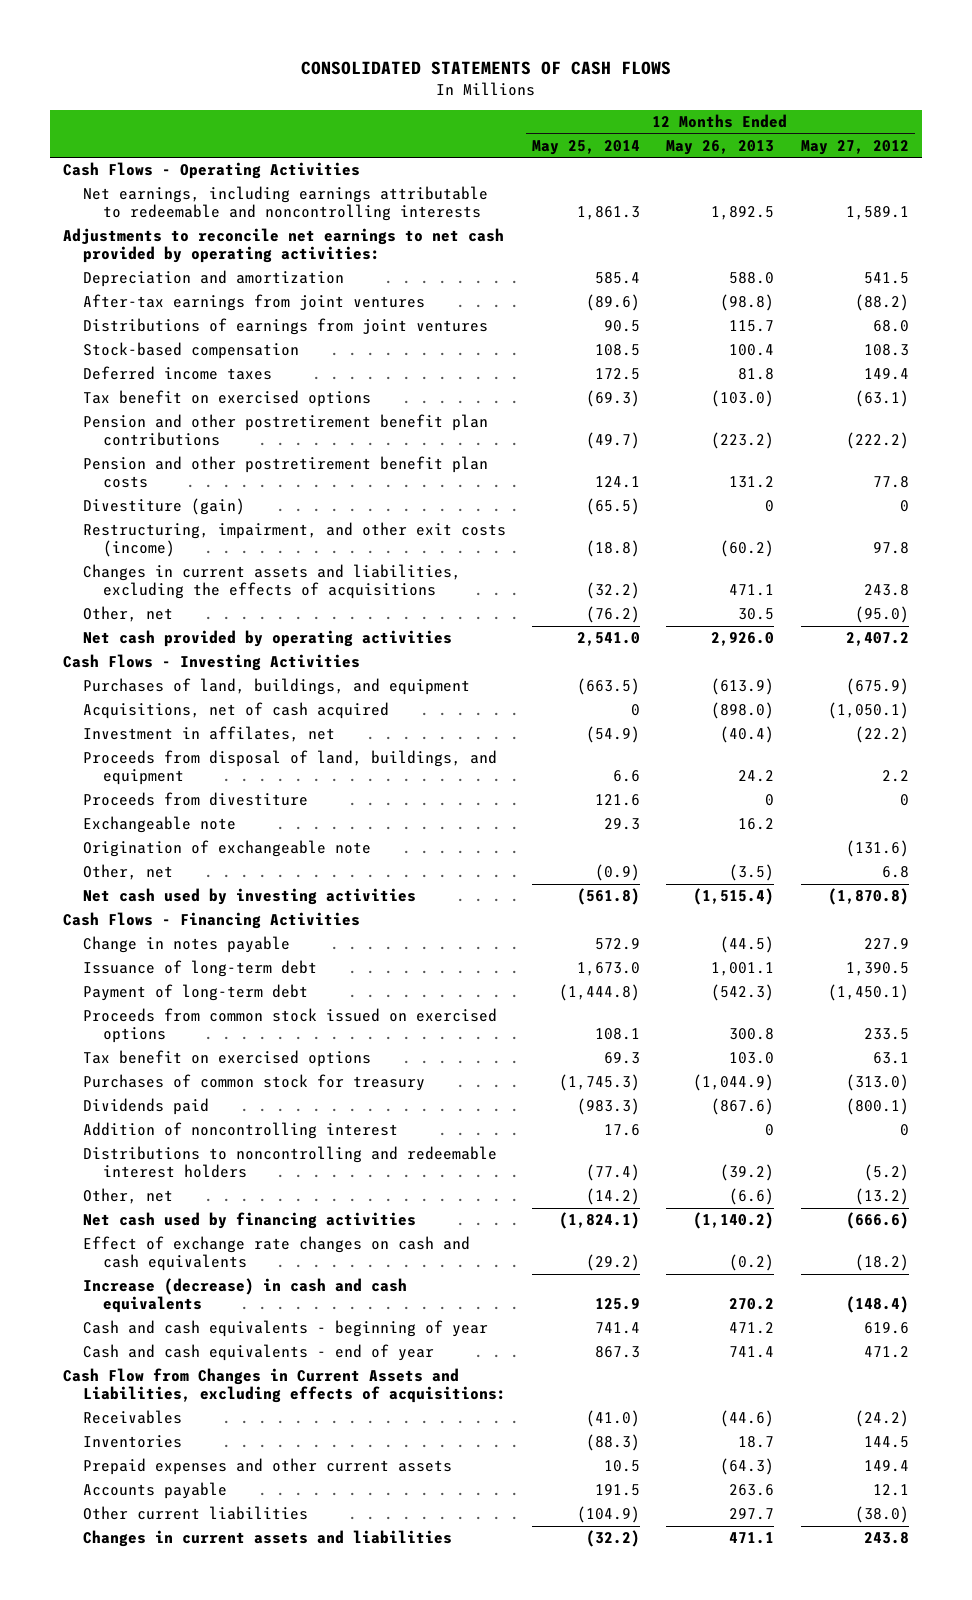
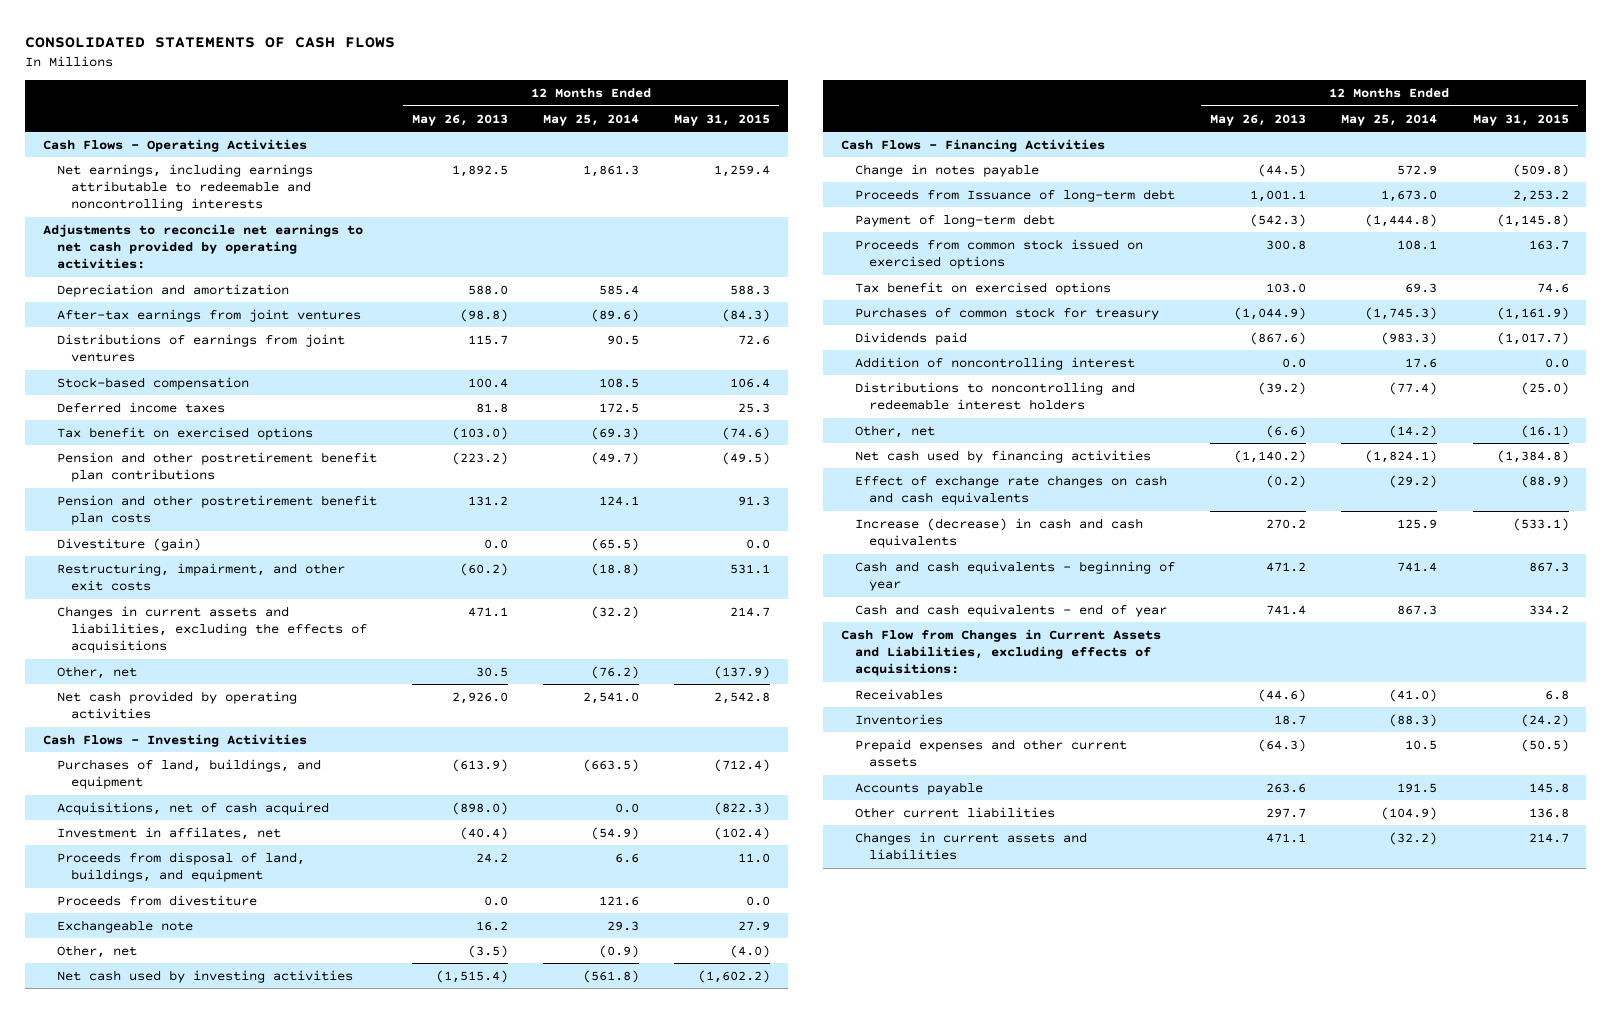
[800,139,909,155] May 27, 2012 -> none
none -> [674,113,771,126] May 31, 2015
[765,500,775,513] 0 -> [483,538,508,549] 0.0
[82,522,506,558] Restructuring, impairment, and other exit costs (income) -> [56,562,345,592] Restructuring, impairment, and other exit costs
[631,704,641,717] 0 -> [615,802,640,813] 0.0
[765,794,775,807] 0 -> [483,895,508,906] 0.0
[82,840,371,858] Origination of exchangeable note -> none
[82,960,317,978] Issuance of long-term debt -> [854,188,1175,202] Proceeds from Issuance of long-term debt
[765,1124,775,1137] 0 -> [1282,357,1307,368] 0.0

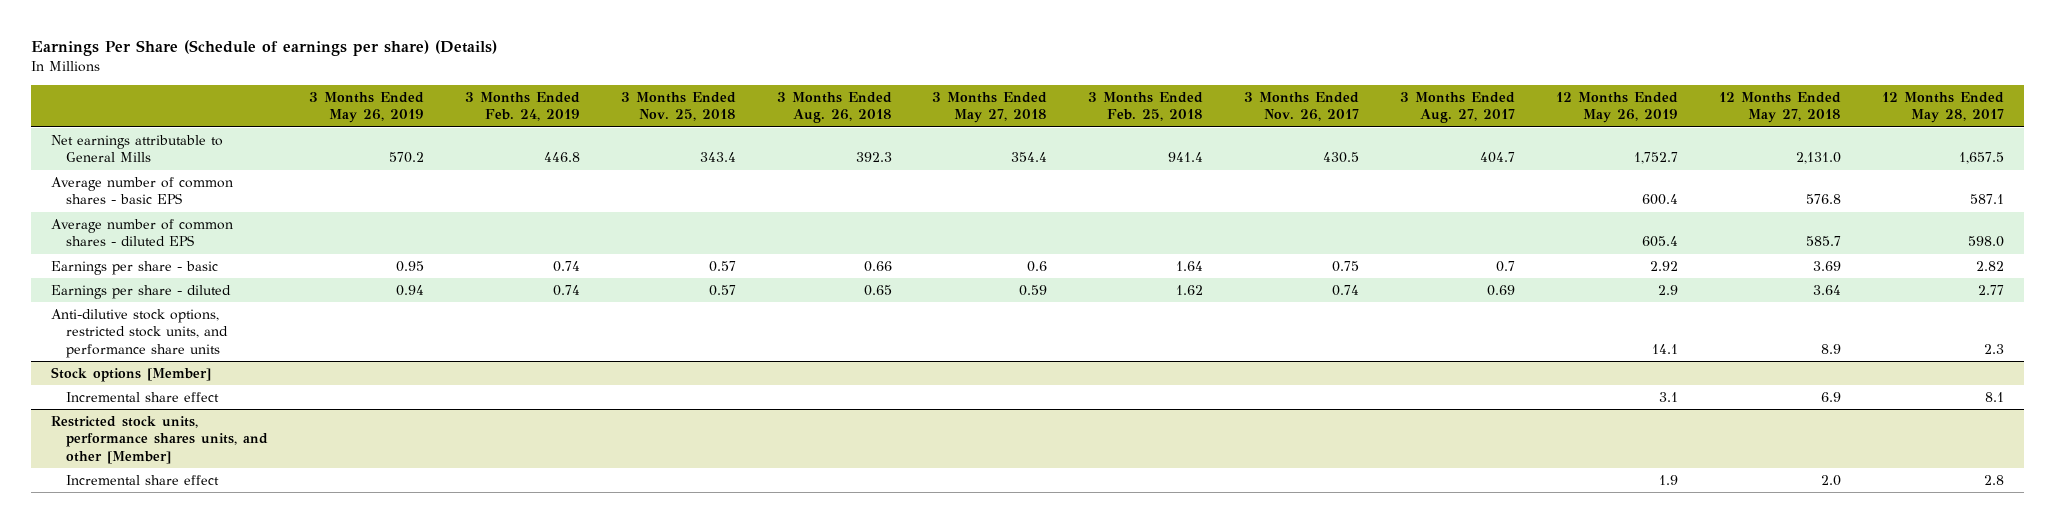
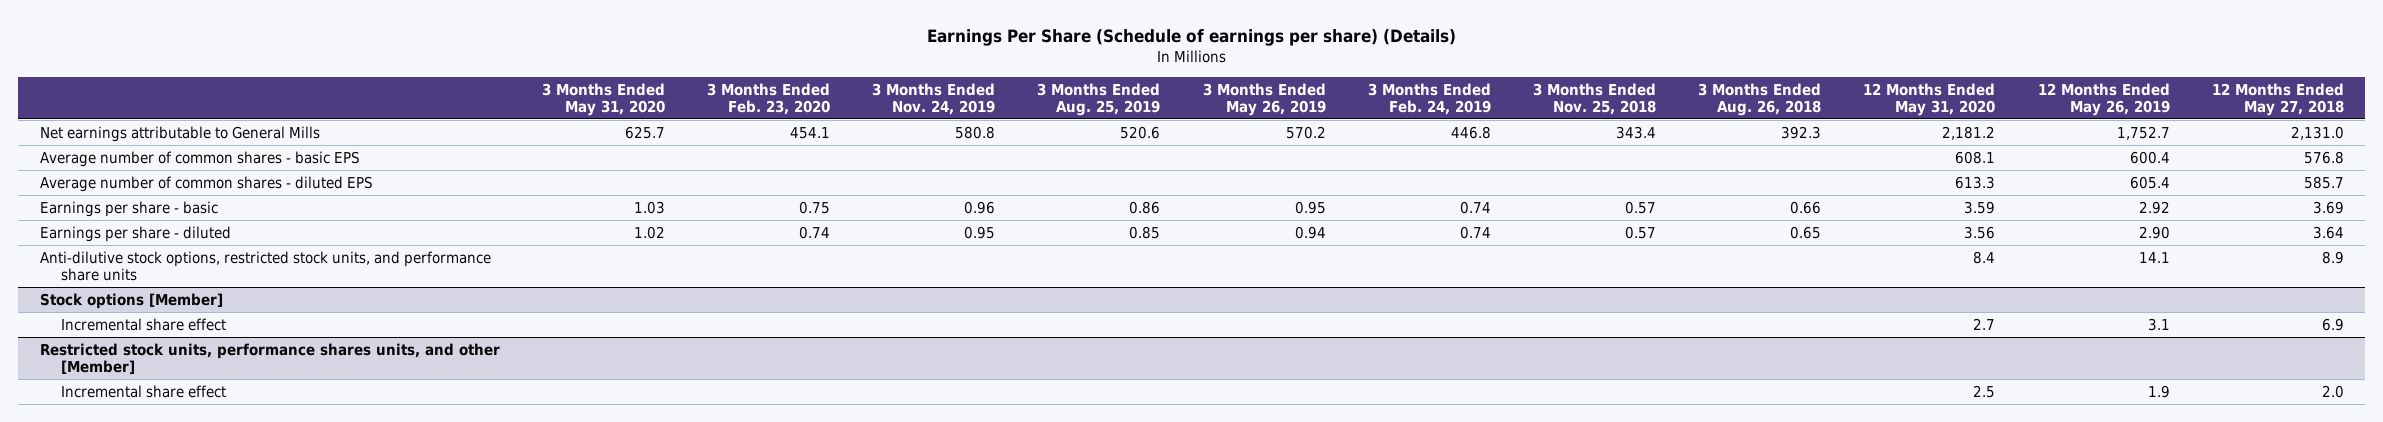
[932,91,1048,124] 3 Months Ended May 27, 2018 -> none
[1088,91,1204,122] 3 Months Ended Feb. 25, 2018 -> none
[1244,91,1360,122] 3 Months Ended Nov. 26, 2017 -> none
[1400,91,1516,124] 3 Months Ended Aug. 27, 2017 -> none
[1881,91,2004,124] 12 Months Ended May 28, 2017 -> none
none -> [541,82,665,116] 3 Months Ended May 31, 2020
none -> [706,82,830,115] 3 Months Ended Feb. 23, 2020
none -> [872,82,996,115] 3 Months Ended Nov. 24, 2019
none -> [1037,82,1161,116] 3 Months Ended Aug. 25, 2019
none -> [1863,82,1996,116] 12 Months Ended May 31, 2020
[1657,284,1678,295] 2.9 -> [2138,225,2170,239] 2.90

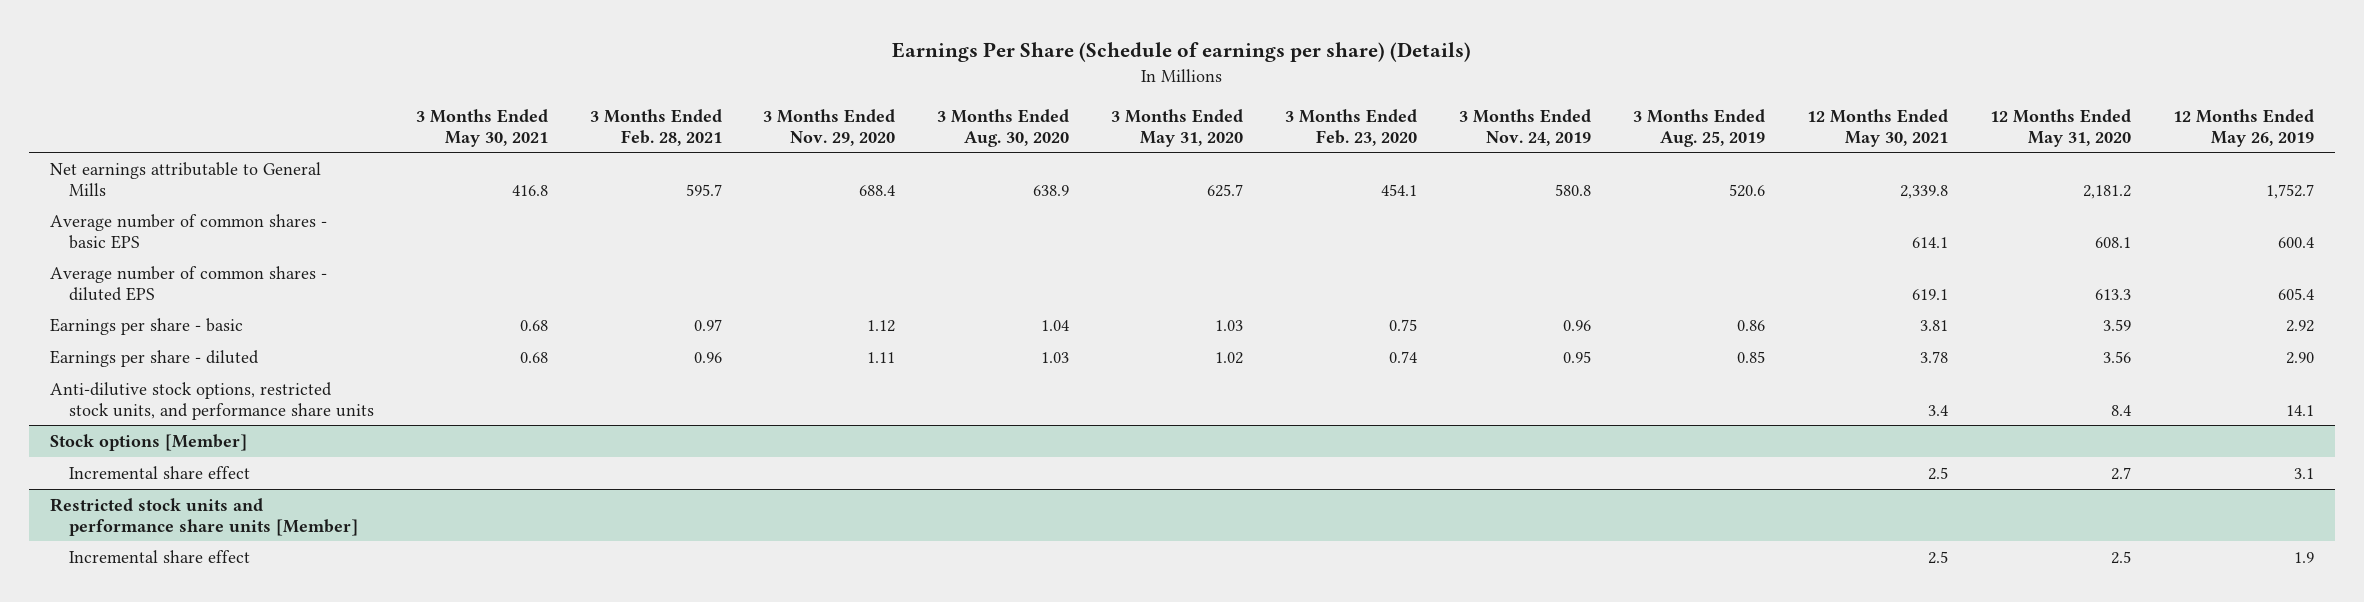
[1202,82,1326,116] 3 Months Ended May 26, 2019 -> none
[1367,82,1491,115] 3 Months Ended Feb. 24, 2019 -> none
[1533,82,1657,115] 3 Months Ended Nov. 25, 2018 -> none
[1698,82,1822,116] 3 Months Ended Aug. 26, 2018 -> none
[2211,82,2344,116] 12 Months Ended May 27, 2018 -> none
none -> [415,108,548,147] 3 Months Ended May 30, 2021
none -> [589,108,722,146] 3 Months Ended Feb. 28, 2021
none -> [763,108,896,146] 3 Months Ended Nov. 29, 2020
none -> [937,108,1070,147] 3 Months Ended Aug. 30, 2020
none -> [1807,108,1949,147] 12 Months Ended May 30, 2021
[39,342,500,375] Restricted stock units, performance shares units, and other [Member] -> [50,497,358,536] Restricted stock units and performance share units [Member]

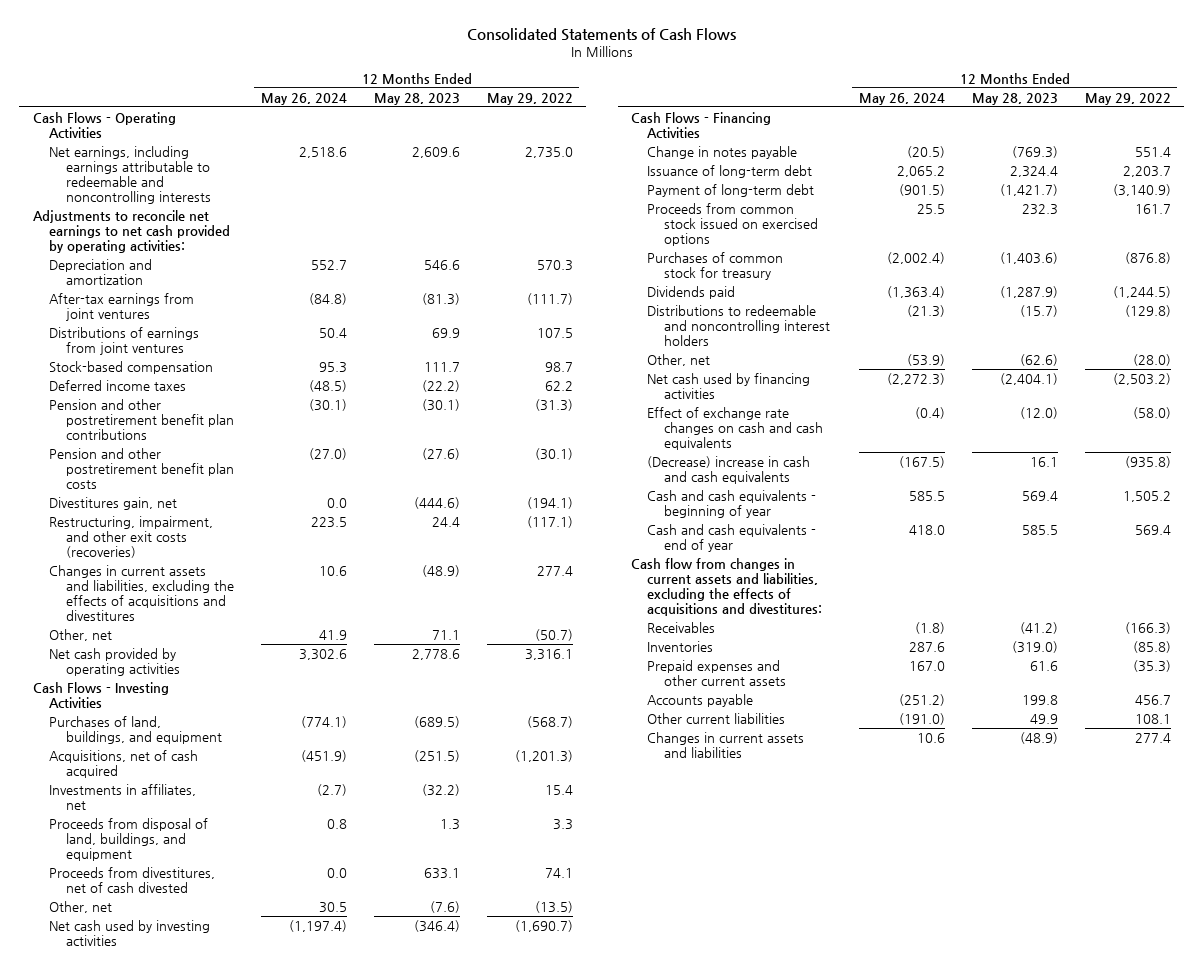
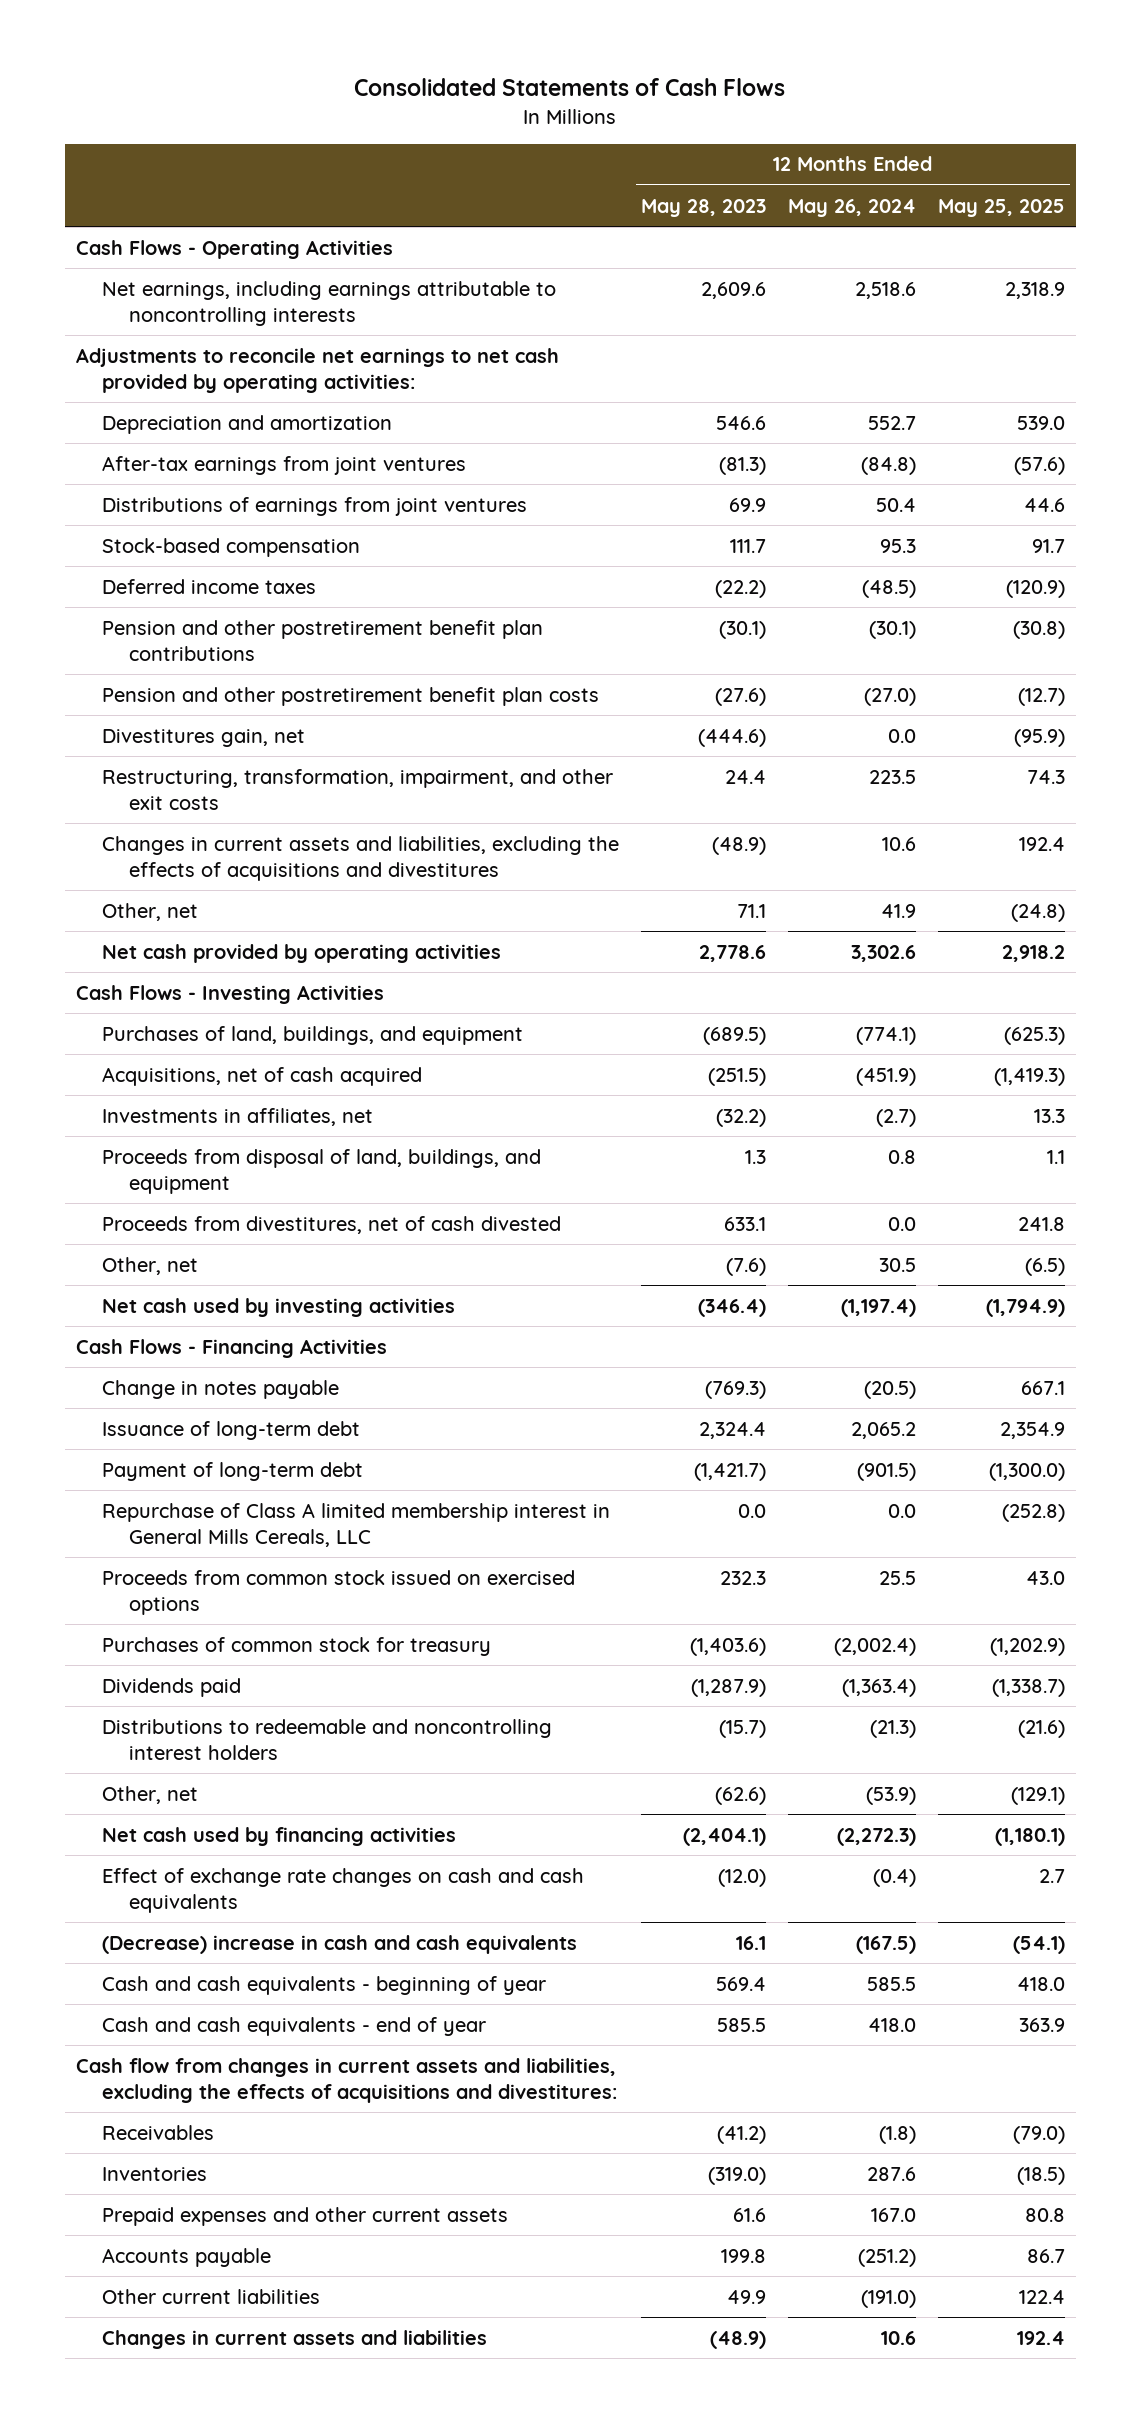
[486,92,573,105] May 29, 2022 -> none
none -> [937,198,1065,217] May 25, 2025
[49,145,211,204] Net earnings, including earnings attributable to redeemable and noncontrolling interests -> [102,280,557,326] Net earnings, including earnings attributable to noncontrolling interests
[49,515,214,558] Restructuring, impairment, and other exit costs (recoveries) -> [102,768,614,810] Restructuring, transformation, impairment, and other exit costs
none -> [102,1502,611,1547] Repurchase of Class A limited membership interest in General Mills Cereals, LLC

